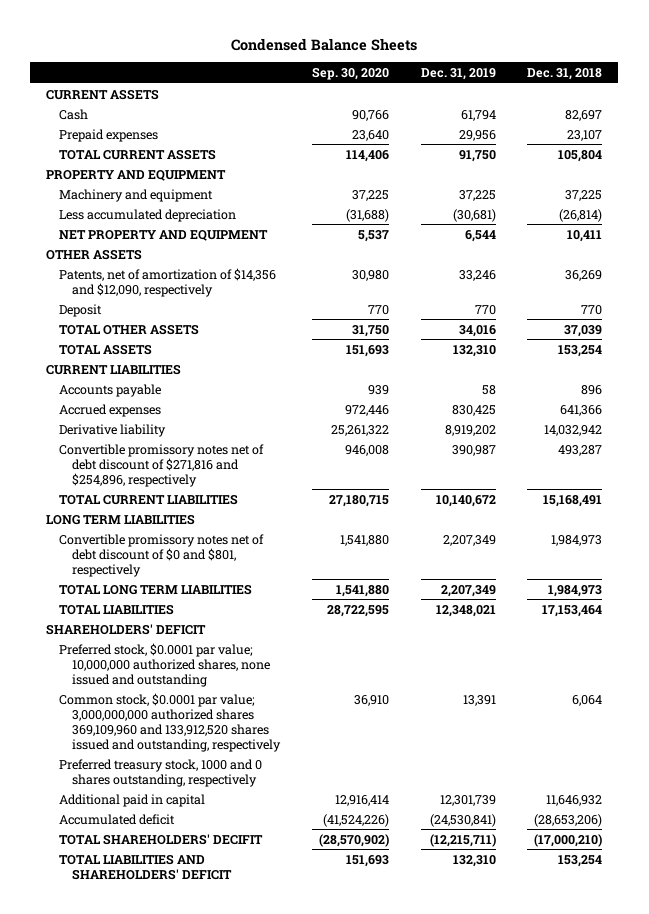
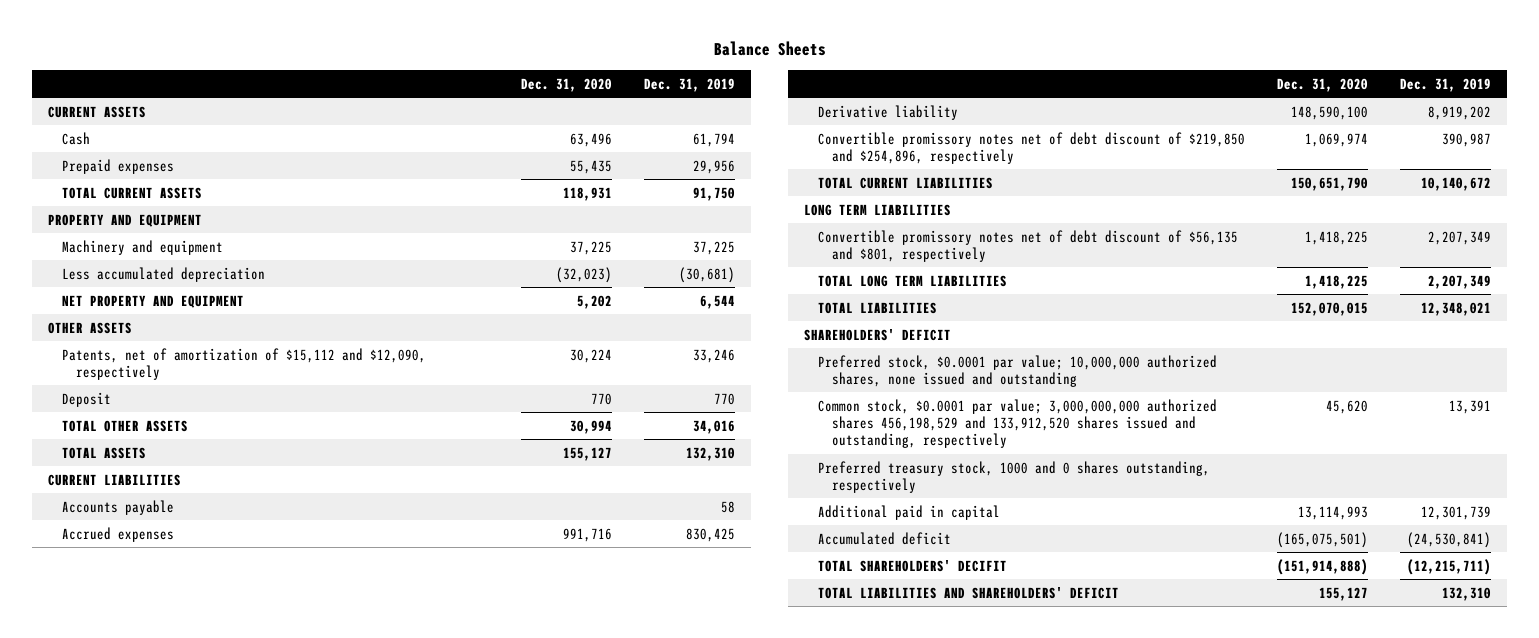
[231,37,418,51] Condensed Balance Sheets -> [713,41,826,57] Balance Sheets
[311,66,389,80] Sep. 30, 2020 -> none
[527,67,603,80] Dec. 31, 2018 -> none
none -> [521,77,613,92] Dec. 31, 2020
[59,267,277,297] Patents, net of amortization of $14,356 and $12,090, respectively -> [62,347,427,380] Patents, net of amortization of $15,112 and $12,090, respectively
[59,443,265,487] Convertible promissory notes net of debt discount of $271,816 and $254,896, respectively -> [817,131,1245,164] Convertible promissory notes net of debt discount of $219,850 and $254,896, respectively
[59,533,265,577] Convertible promissory notes net of debt discount of $0 and $801, respectively -> [817,229,1238,262] Convertible promissory notes net of debt discount of $56,135 and $801, respectively
[59,692,282,752] Common stock, $0.0001 par value; 3,000,000,000 authorized shares 369,109,960 and 133,912,520 shares issued and outstanding, respectively -> [817,398,1217,449] Common stock, $0.0001 par value; 3,000,000,000 authorized shares 456,198,529 and 133,912,520 shares issued and outstanding, respectively

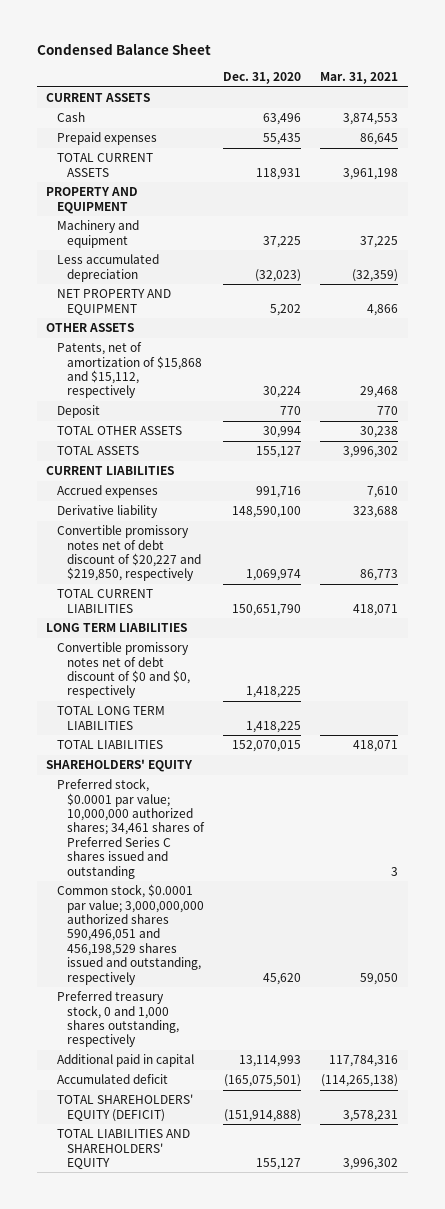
[713,41,826,57] Balance Sheets -> [36,43,211,56] Condensed Balance Sheet
[644,77,736,92] Dec. 31, 2019 -> none
none -> [320,72,399,85] Mar. 31, 2021
[62,347,427,380] Patents, net of amortization of $15,112 and $12,090, respectively -> [56,342,203,399] Patents, net of amortization of $15,868 and $15,112, respectively
[62,499,175,515] Accounts payable -> none
[817,131,1245,164] Convertible promissory notes net of debt discount of $219,850 and $254,896, respectively -> [56,525,202,582] Convertible promissory notes net of debt discount of $20,227 and $219,850, respectively
[817,229,1238,262] Convertible promissory notes net of debt discount of $56,135 and $801, respectively -> [56,642,191,699] Convertible promissory notes net of debt discount of $0 and $0, respectively
[804,328,952,341] SHAREHOLDERS' DEFICIT -> [46,759,194,773] SHAREHOLDERS' EQUITY
[817,354,1217,387] Preferred stock, $0.0001 par value; 10,000,000 authorized shares, none issued and outstanding -> [56,778,206,879] Preferred stock, $0.0001 par value; 10,000,000 authorized shares; 34,461 shares of Preferred Series C shares issued and outstanding
[817,398,1217,449] Common stock, $0.0001 par value; 3,000,000,000 authorized shares 456,198,529 and 133,912,520 shares issued and outstanding, respectively -> [56,884,205,985] Common stock, $0.0001 par value; 3,000,000,000 authorized shares 590,496,051 and 456,198,529 shares issued and outstanding, respectively
[817,460,1210,493] Preferred treasury stock, 1000 and 0 shares outstanding, respectively -> [56,991,180,1048] Preferred treasury stock, 0 and 1,000 shares outstanding, respectively
[817,559,1007,572] TOTAL SHAREHOLDERS' DECIFIT -> [56,1094,193,1122] TOTAL SHAREHOLDERS' EQUITY (DEFICIT)
[817,586,1119,599] TOTAL LIABILITIES AND SHAREHOLDERS' DEFICIT -> [56,1129,190,1170] TOTAL LIABILITIES AND SHAREHOLDERS' EQUITY

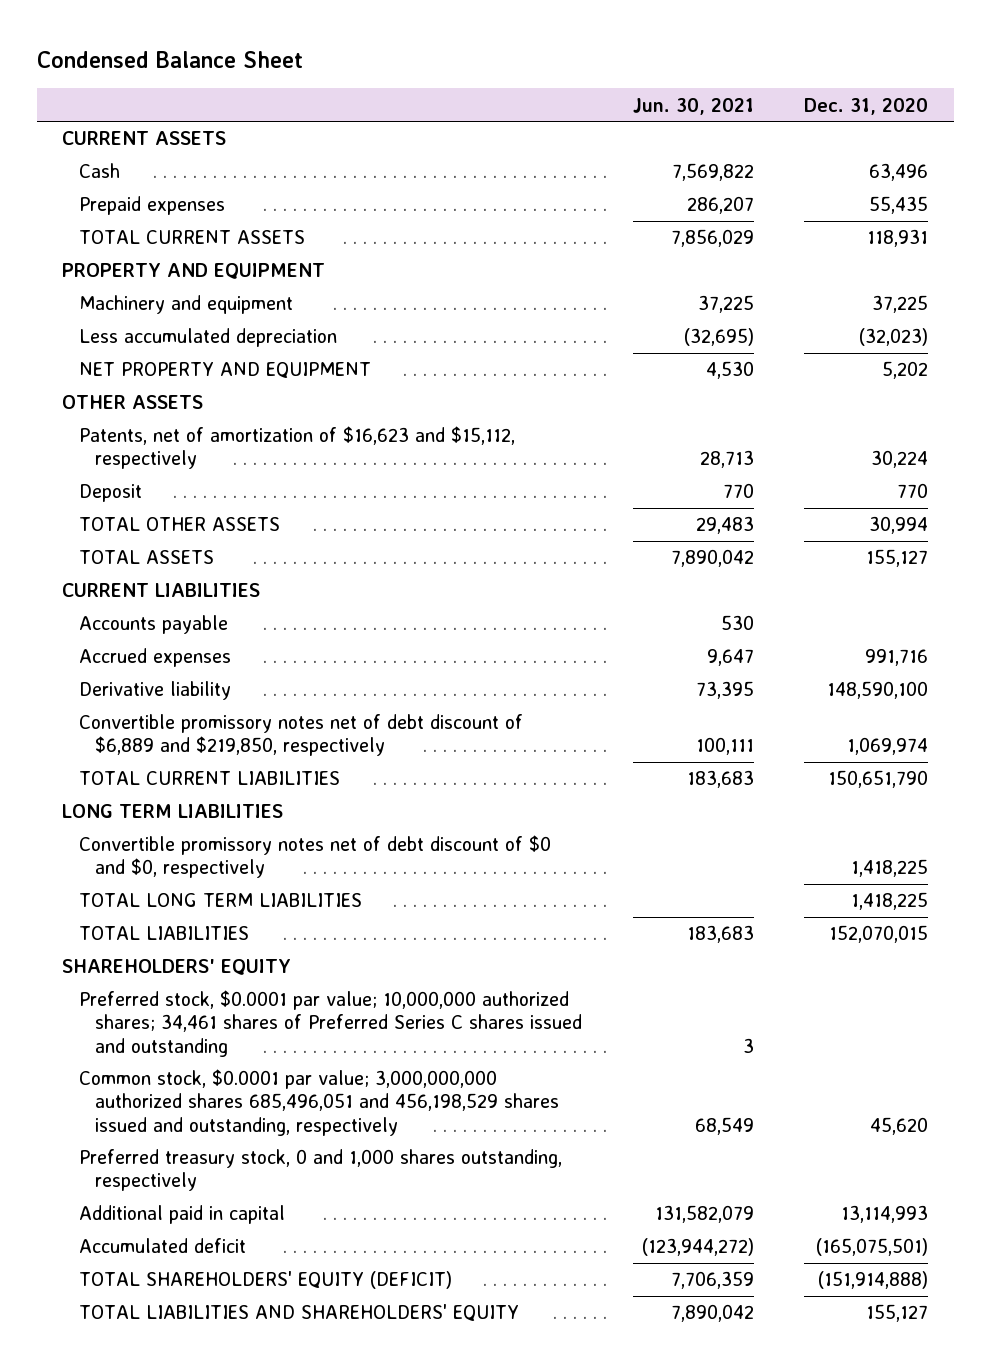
[320,72,399,85] Mar. 31, 2021 -> none
none -> [632,97,754,115] Jun. 30, 2021
[56,342,203,399] Patents, net of amortization of $15,868 and $15,112, respectively -> [78,426,515,470] Patents, net of amortization of $16,623 and $15,112, respectively
none -> [78,615,228,635] Accounts payable
[56,525,202,582] Convertible promissory notes net of debt discount of $20,227 and $219,850, respectively -> [78,714,523,757] Convertible promissory notes net of debt discount of $6,889 and $219,850, respectively
[56,884,205,985] Common stock, $0.0001 par value; 3,000,000,000 authorized shares 590,496,051 and 456,198,529 shares issued and outstanding, respectively -> [78,1069,560,1136] Common stock, $0.0001 par value; 3,000,000,000 authorized shares 685,496,051 and 456,198,529 shares issued and outstanding, respectively

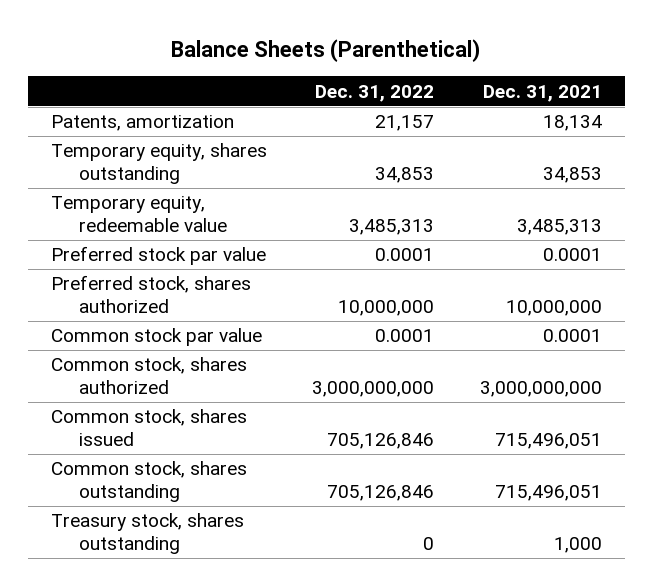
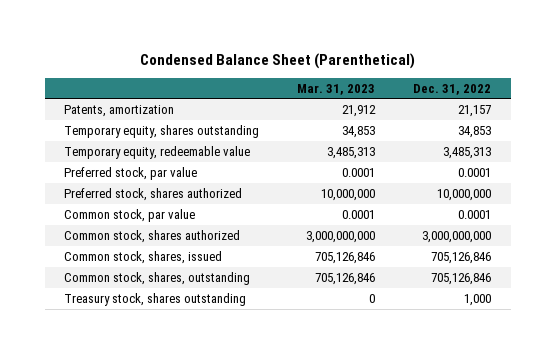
[171,39,481,63] Balance Sheets (Parenthetical) -> [139,52,415,69] Condensed Balance Sheet (Parenthetical)
[482,84,602,102] Dec. 31, 2021 -> none
none -> [297,83,376,95] Mar. 31, 2023
[50,246,266,266] Preferred stock par value -> [63,166,197,180] Preferred stock, par value
[50,328,262,347] Common stock par value -> [63,208,195,222] Common stock, par value
[50,409,247,446] Common stock, shares issued -> [63,250,222,264] Common stock, shares, issued
[50,461,247,502] Common stock, shares outstanding -> [63,271,250,285] Common stock, shares, outstanding
[423,536,435,550] 0 -> [464,293,492,306] 1,000

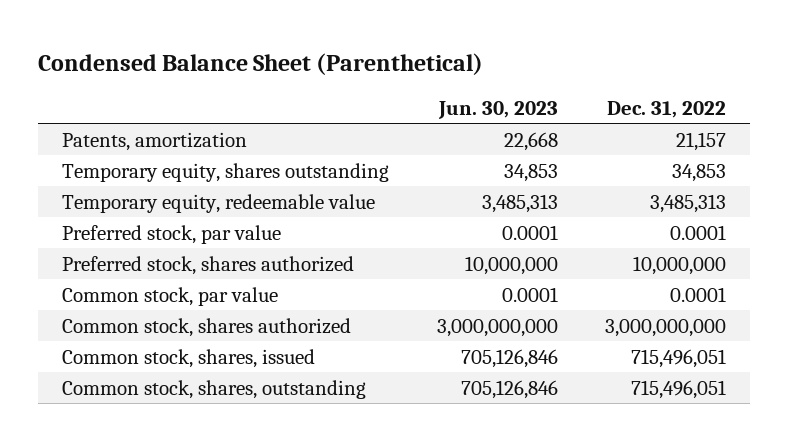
[297,83,376,95] Mar. 31, 2023 -> none
none -> [437,100,558,119] Jun. 30, 2023
[63,292,246,306] Treasury stock, shares outstanding -> none
[431,251,492,264] 705,126,846 -> [631,348,727,368] 715,496,051
[431,272,492,285] 705,126,846 -> [631,379,727,399] 715,496,051

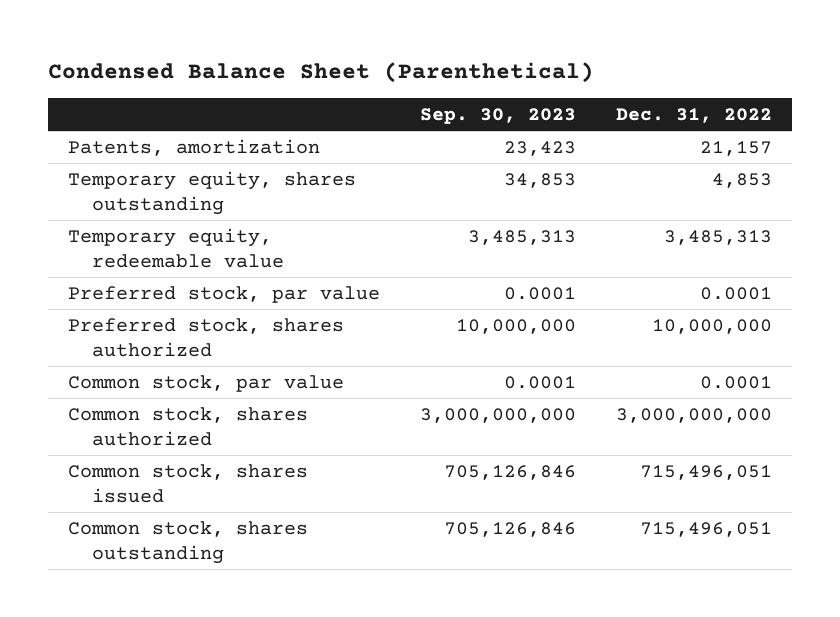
[437,100,558,119] Jun. 30, 2023 -> none
none -> [419,108,576,125] Sep. 30, 2023
[672,163,727,182] 34,853 -> [712,172,773,188] 4,853
[62,348,316,368] Common stock, shares, issued -> [67,463,308,504] Common stock, shares issued
[62,379,367,399] Common stock, shares, outstanding -> [67,520,308,565] Common stock, shares outstanding

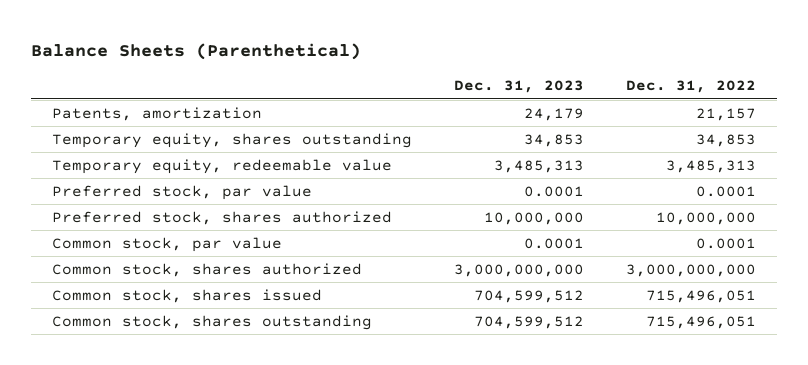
[47,62,594,84] Condensed Balance Sheet (Parenthetical) -> [31,43,362,61] Balance Sheets (Parenthetical)
[419,108,576,125] Sep. 30, 2023 -> none
none -> [454,80,585,94] Dec. 31, 2023
[712,172,773,188] 4,853 -> [695,133,756,147] 34,853

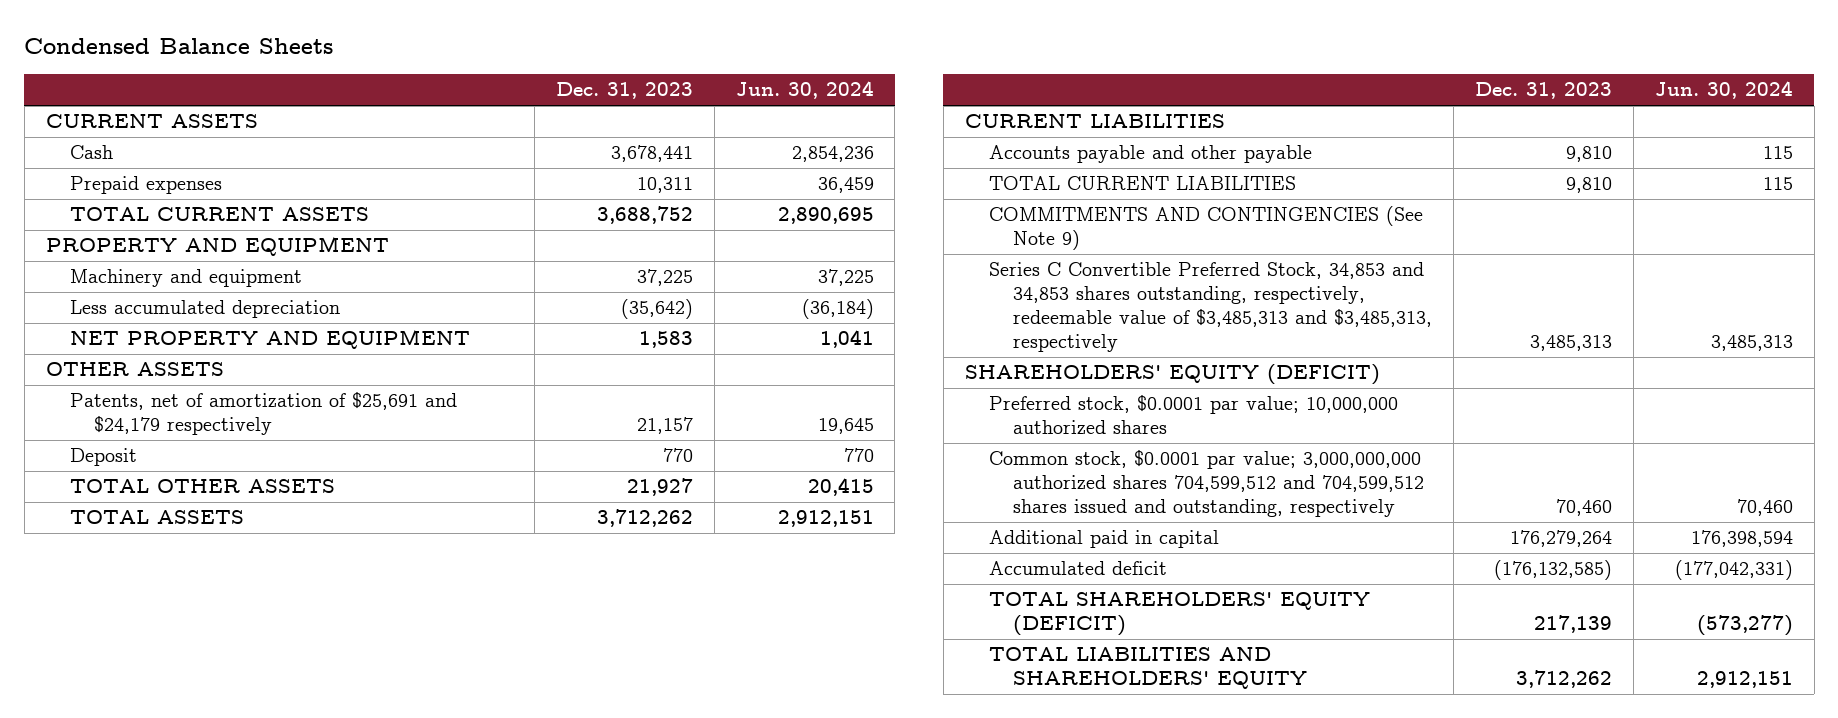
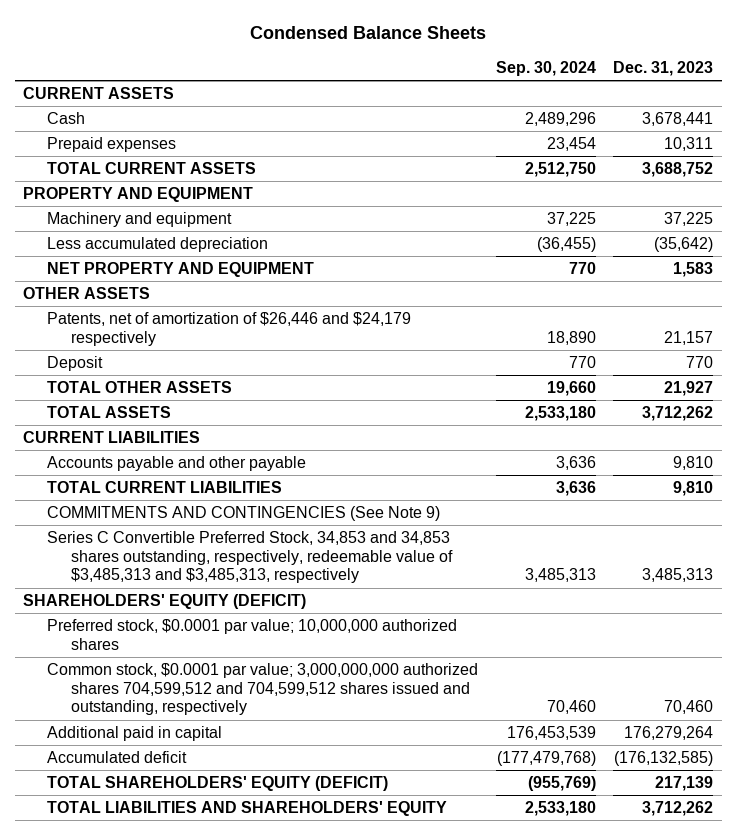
[735,81,874,100] Jun. 30, 2024 -> none
none -> [495,61,596,77] Sep. 30, 2024
[69,392,457,436] Patents, net of amortization of $25,691 and $24,179 respectively -> [47,312,412,346] Patents, net of amortization of $26,446 and $24,179 respectively

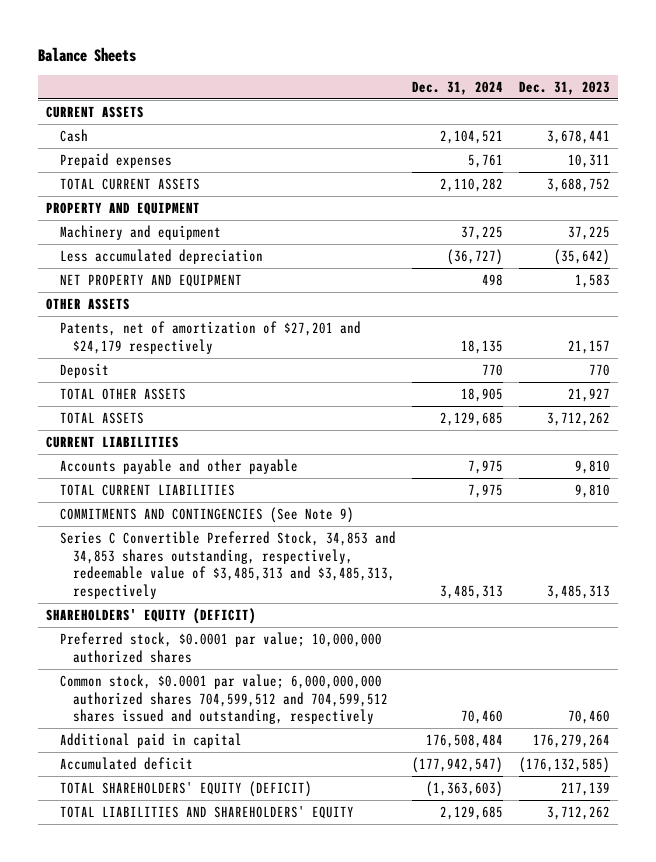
[250,26,487,40] Condensed Balance Sheets -> [38,46,137,62] Balance Sheets
[495,61,596,77] Sep. 30, 2024 -> none
none -> [411,81,503,96] Dec. 31, 2024
[47,312,412,346] Patents, net of amortization of $26,446 and $24,179 respectively -> [59,320,361,354] Patents, net of amortization of $27,201 and $24,179 respectively
[47,663,479,716] Common stock, $0.0001 par value; 3,000,000,000 authorized shares 704,599,512 and 704,599,512 shares issued and outstanding, respectively -> [59,673,388,725] Common stock, $0.0001 par value; 6,000,000,000 authorized shares 704,599,512 and 704,599,512 shares issued and outstanding, respectively

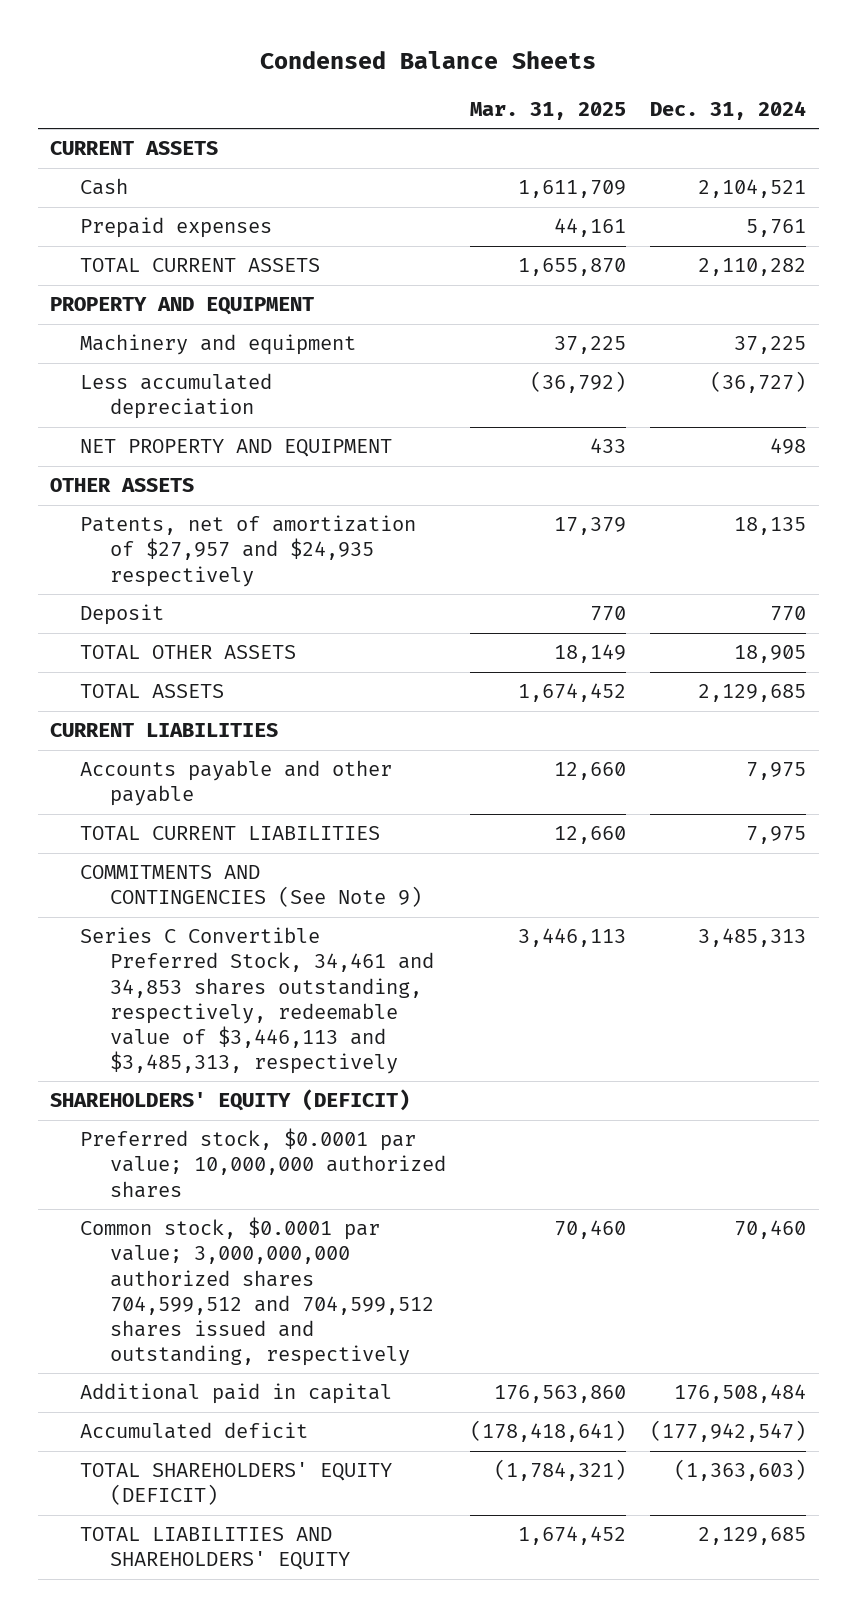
[38,46,137,62] Balance Sheets -> [260,51,597,70] Condensed Balance Sheets
[518,81,610,96] Dec. 31, 2023 -> none
none -> [470,101,627,120] Mar. 31, 2025
[59,320,361,354] Patents, net of amortization of $27,201 and $24,179 respectively -> [80,515,417,587] Patents, net of amortization of $27,957 and $24,935 respectively
[59,530,396,600] Series C Convertible Preferred Stock, 34,853 and 34,853 shares outstanding, respectively, redeemable value of $3,485,313 and $3,485,313, respectively -> [80,927,434,1074] Series C Convertible Preferred Stock, 34,461 and 34,853 shares outstanding, respectively, redeemable value of $3,446,113 and $3,485,313, respectively
[59,673,388,725] Common stock, $0.0001 par value; 6,000,000,000 authorized shares 704,599,512 and 704,599,512 shares issued and outstanding, respectively -> [80,1217,434,1366] Common stock, $0.0001 par value; 3,000,000,000 authorized shares 704,599,512 and 704,599,512 shares issued and outstanding, respectively

